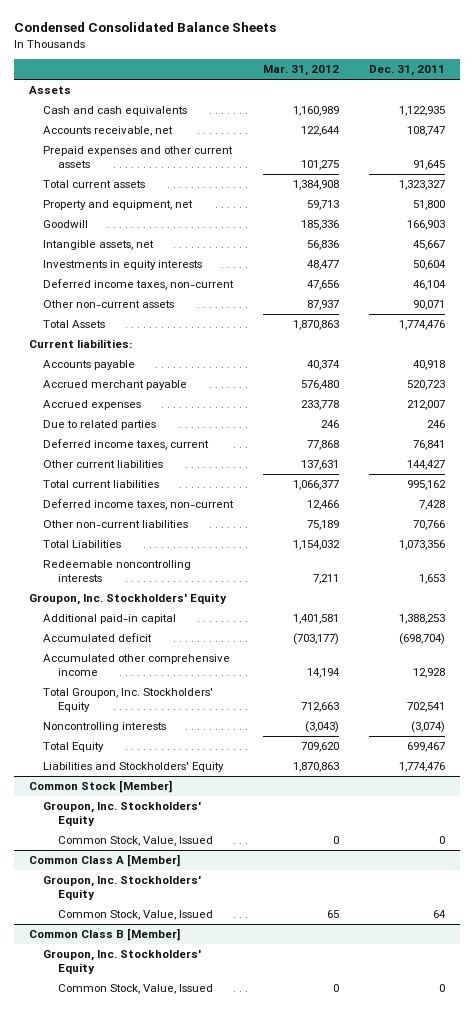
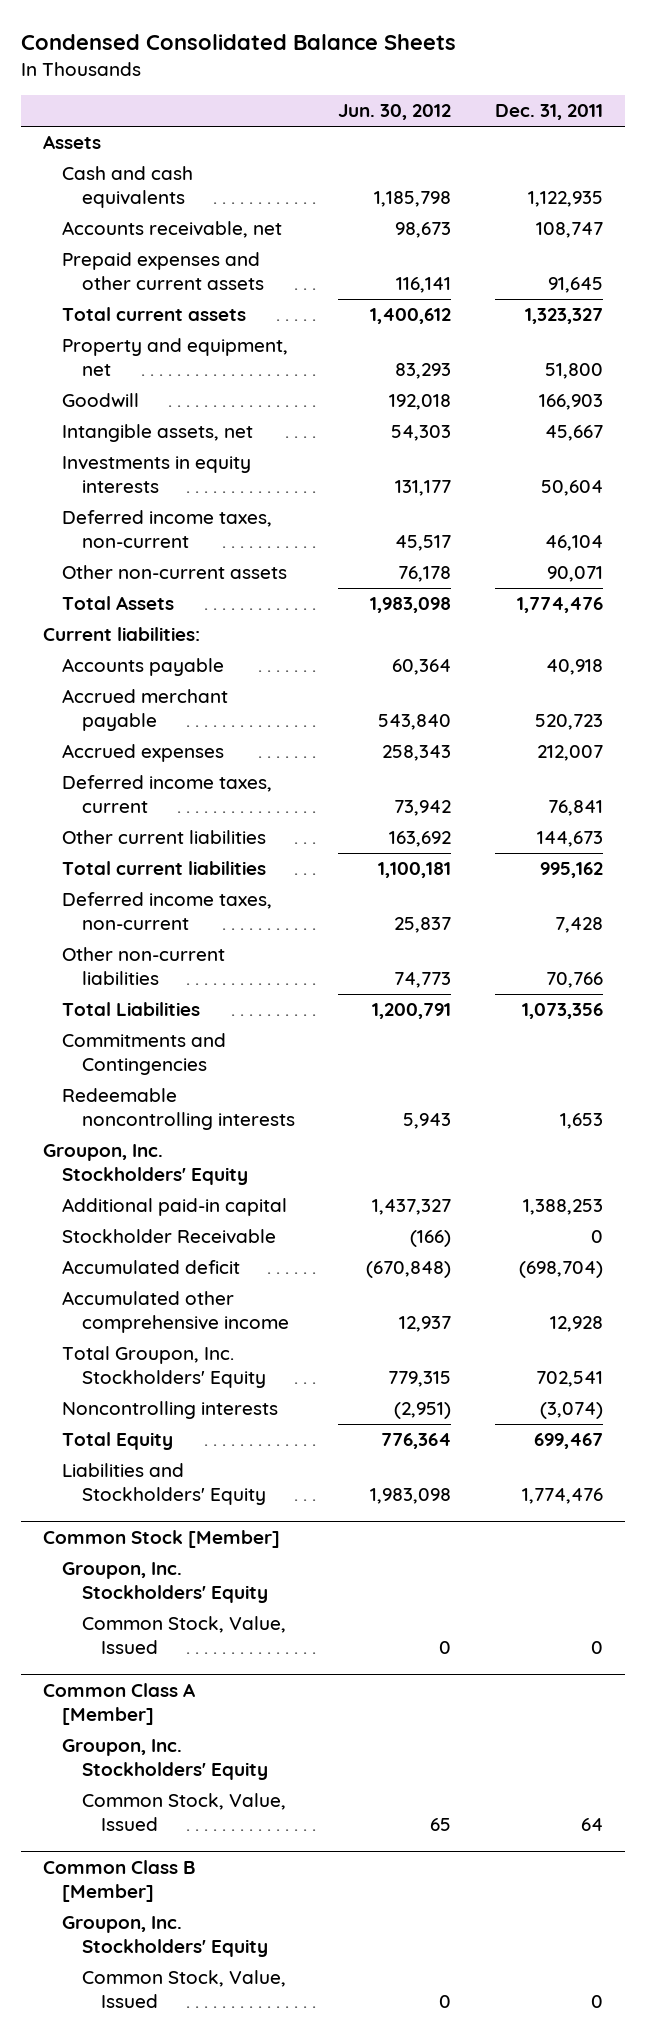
[263,65,340,77] Mar. 31, 2012 -> none
none -> [338,104,452,121] Jun. 30, 2012
[43,420,157,431] Due to related parties -> none
[407,460,446,471] 144,427 -> [537,831,604,848] 144,673
none -> [62,1033,227,1075] Commitments and Contingencies
none -> [62,1229,277,1245] Stockholder Receivable

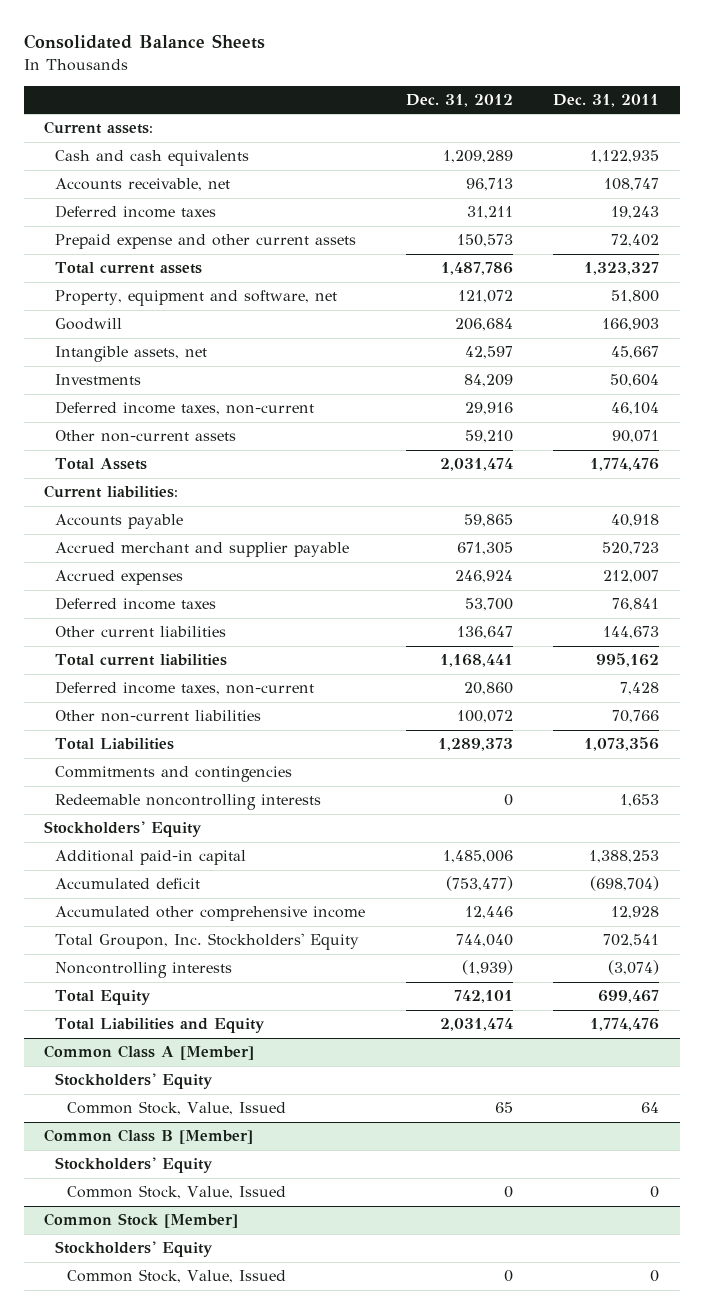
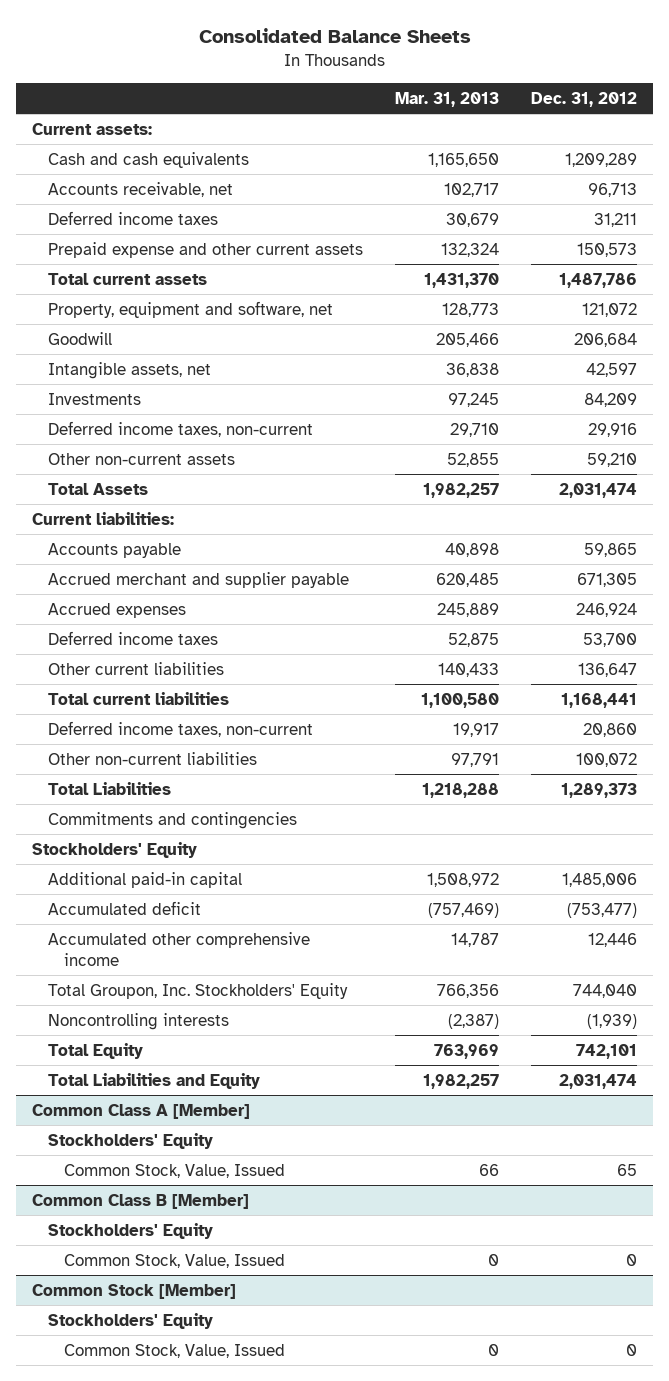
[553,93,660,107] Dec. 31, 2011 -> none
none -> [395,91,500,107] Mar. 31, 2013
[55,794,322,811] Redeemable noncontrolling interests -> none

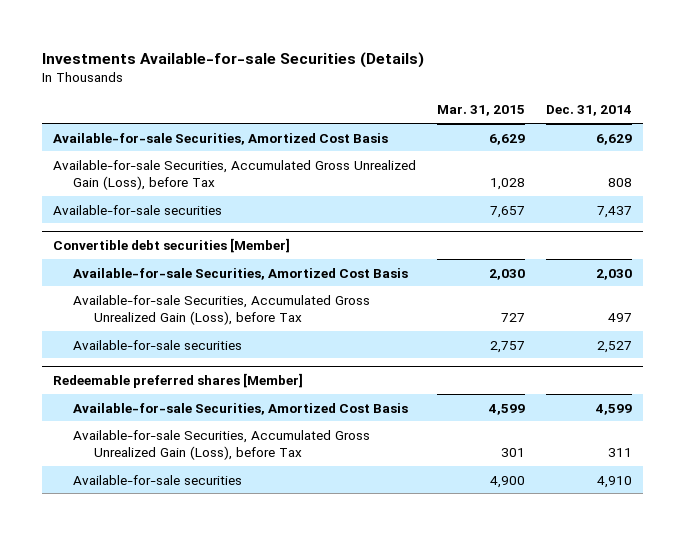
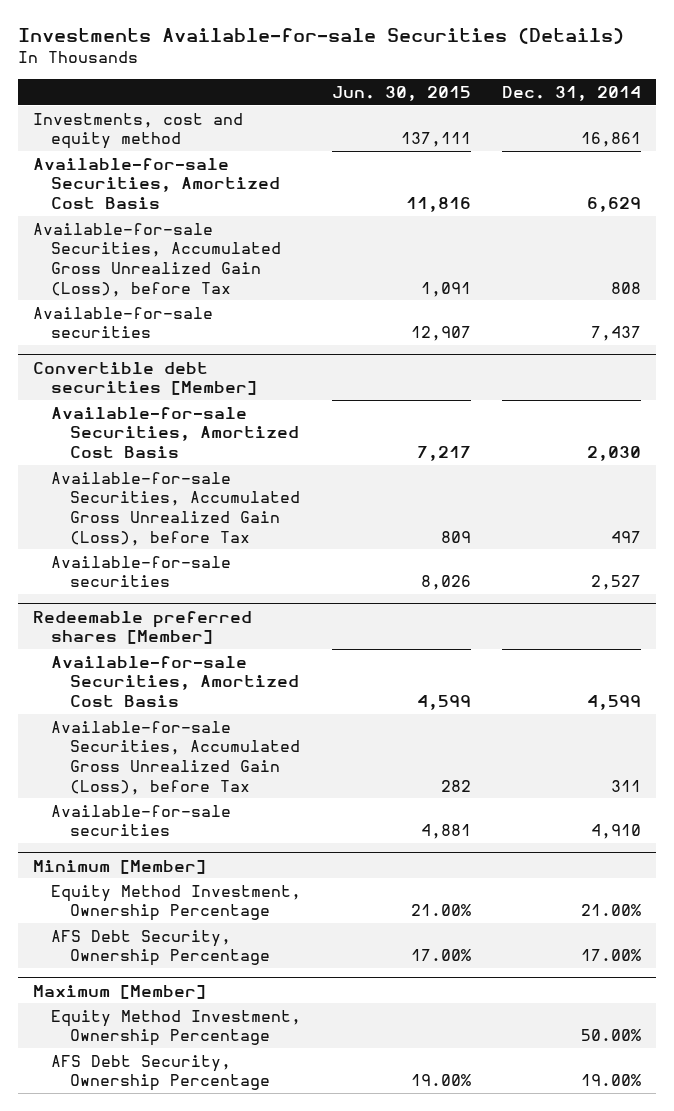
[437,105,526,117] Mar. 31, 2015 -> none
none -> [332,86,472,102] Jun. 30, 2015
none -> [32,112,243,150] Investments, cost and equity method
none -> [32,859,206,874] Minimum [Member]
none -> [51,884,302,922] Equity Method Investment, Ownership Percentage
none -> [51,929,270,967] AFS Debt Security, Ownership Percentage
none -> [32,984,206,999] Maximum [Member]
none -> [51,1009,302,1047] Equity Method Investment, Ownership Percentage
none -> [51,1054,270,1092] AFS Debt Security, Ownership Percentage

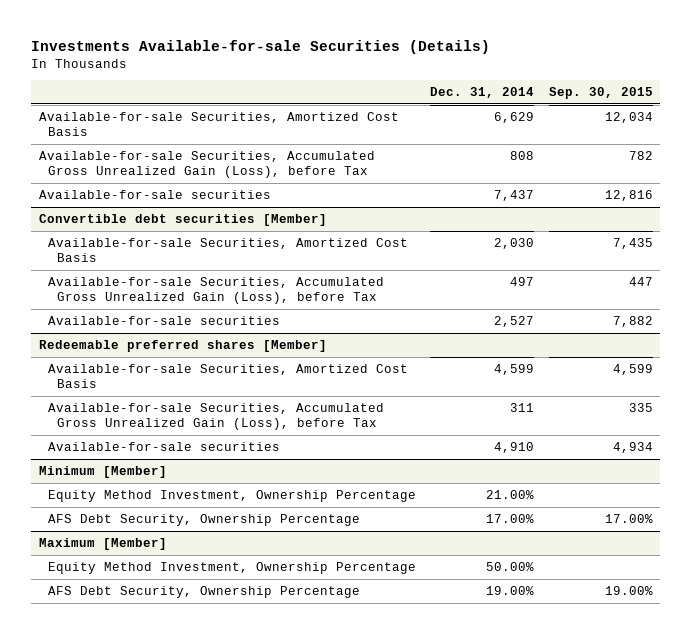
[332,86,472,102] Jun. 30, 2015 -> none
none -> [548,87,653,100] Sep. 30, 2015
[32,112,243,150] Investments, cost and equity method -> none

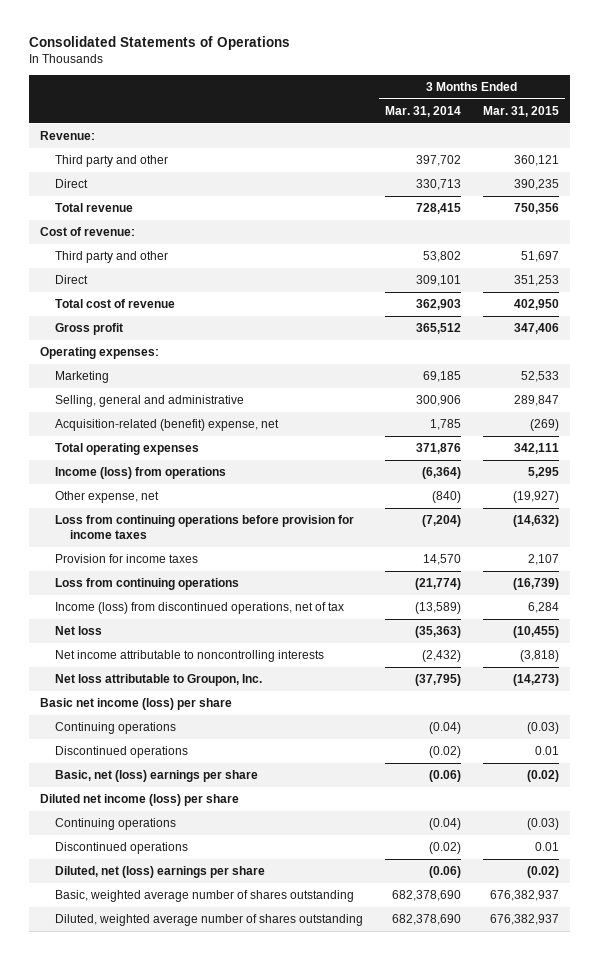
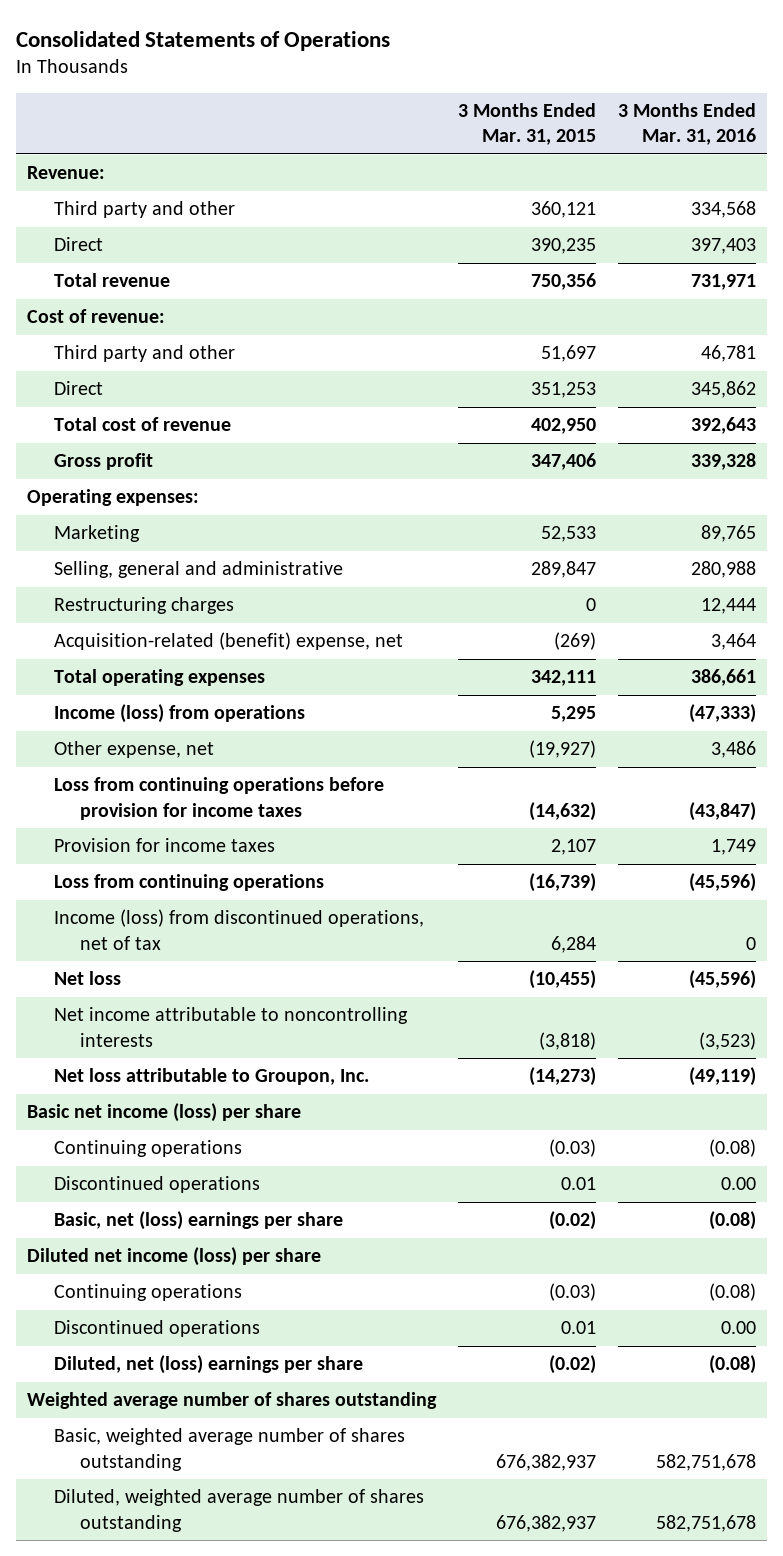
[384,105,461,117] Mar. 31, 2014 -> none
none -> [617,103,756,146] 3 Months Ended Mar. 31, 2016
none -> [53,597,234,615] Restructuring charges
none -> [26,1392,437,1410] Weighted average number of shares outstanding

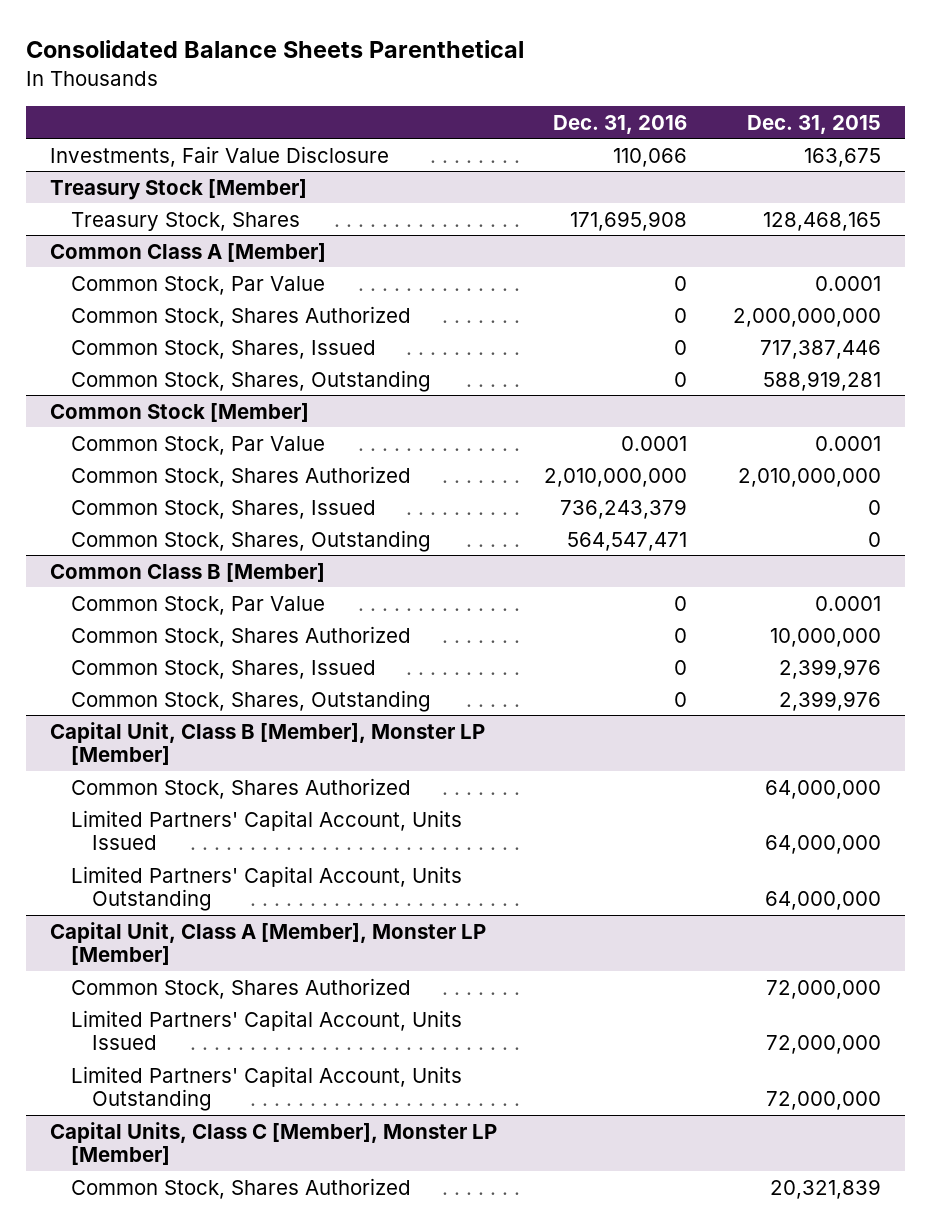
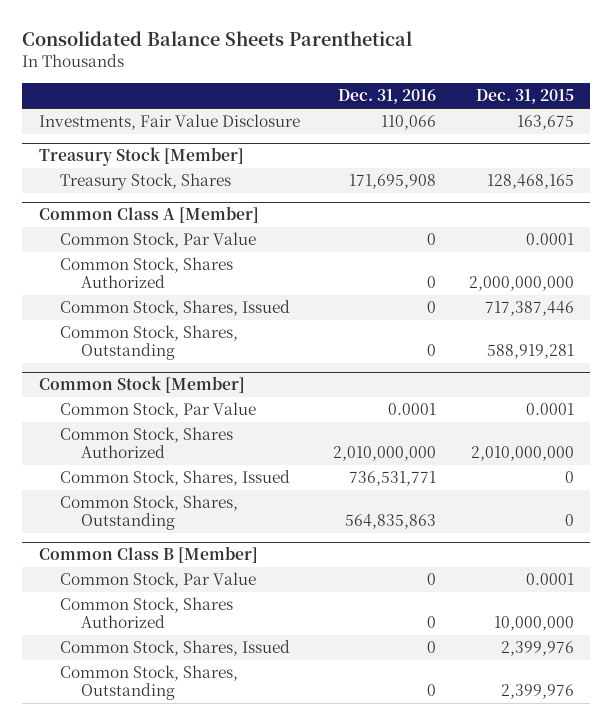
[559,498,687,519] 736,243,379 -> [348,471,436,487] 736,531,771
[566,531,687,551] 564,547,471 -> [344,514,436,530] 564,835,863
[49,721,485,766] Capital Unit, Class B [Member], Monster LP [Member] -> none
[70,777,411,799] Common Stock, Shares Authorized -> none
[70,809,462,851] Limited Partners' Capital Account, Units Issued -> none
[70,865,462,912] Limited Partners' Capital Account, Units Outstanding -> none
[49,921,486,966] Capital Unit, Class A [Member], Monster LP [Member] -> none
[70,977,411,999] Common Stock, Shares Authorized -> none
[70,1009,462,1051] Limited Partners' Capital Account, Units Issued -> none
[70,1065,462,1112] Limited Partners' Capital Account, Units Outstanding -> none
[49,1121,497,1166] Capital Units, Class C [Member], Monster LP [Member] -> none
[70,1177,411,1199] Common Stock, Shares Authorized -> none

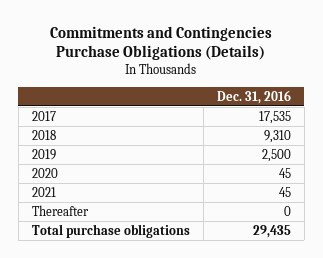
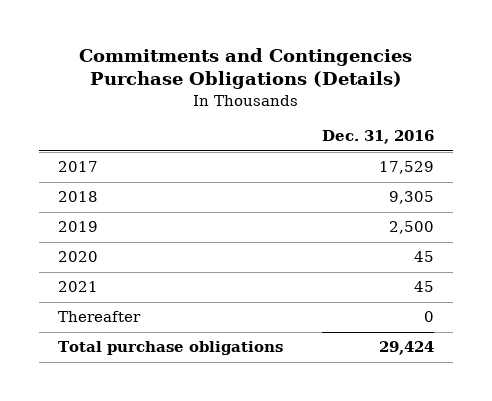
[258,110,291,124] 17,535 -> [378,161,434,175] 17,529
[263,129,291,143] 9,310 -> [388,191,434,205] 9,305
[252,224,291,238] 29,435 -> [378,341,434,356] 29,424

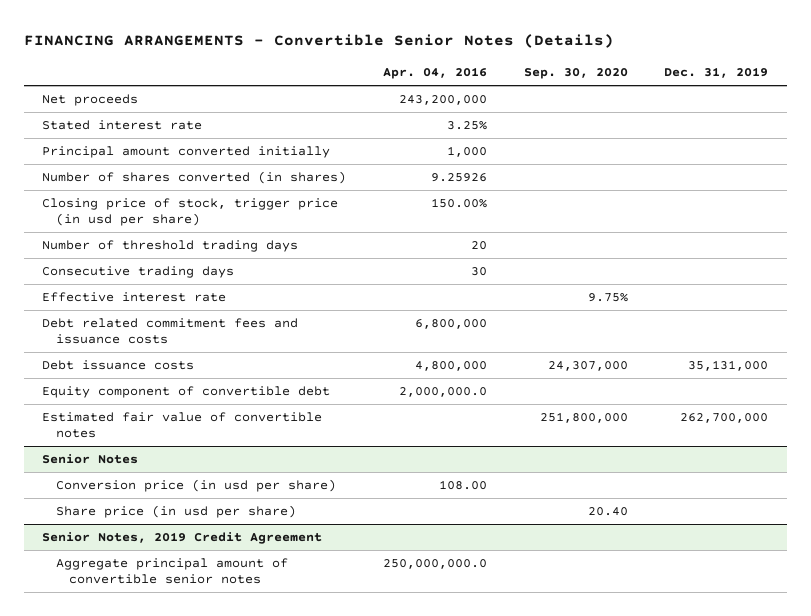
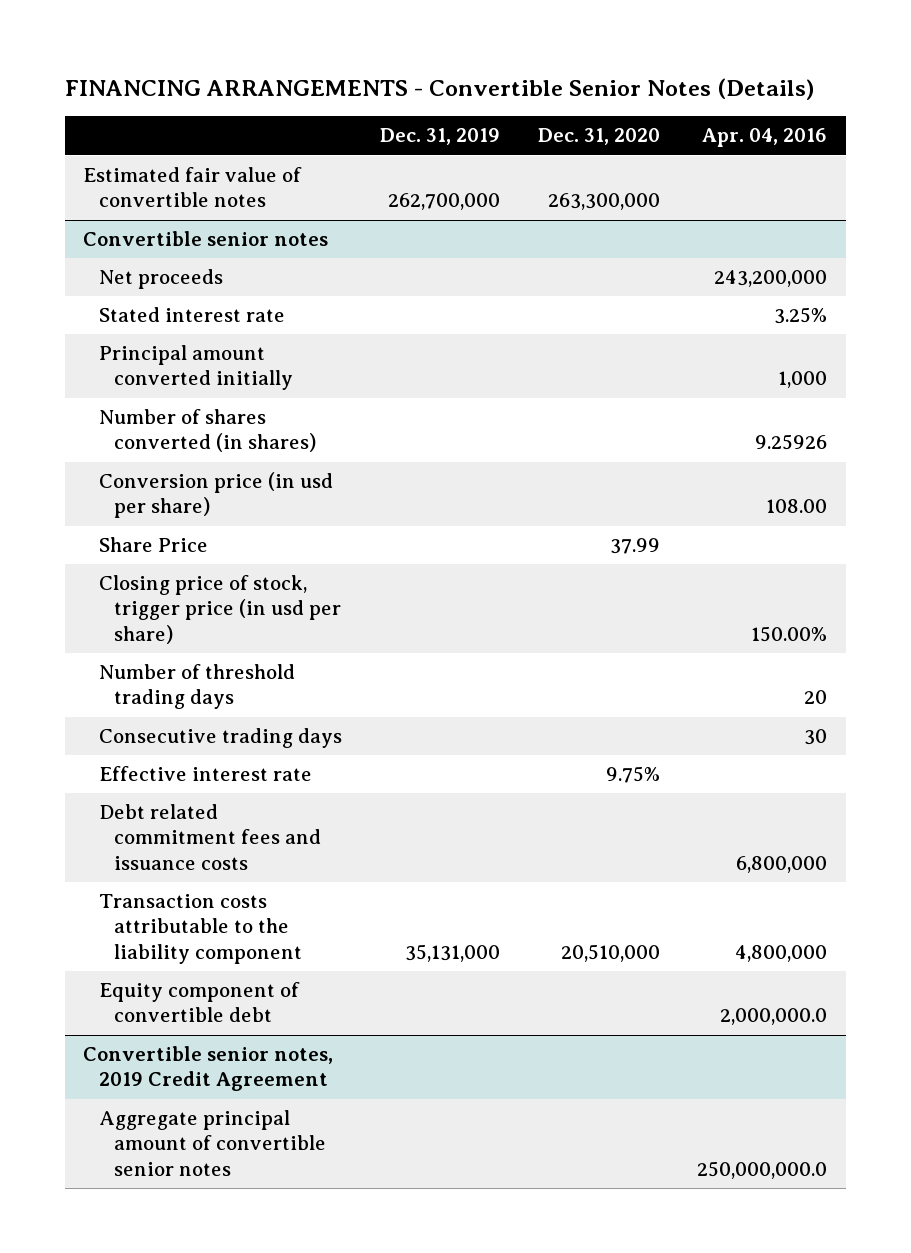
[523,68,628,80] Sep. 30, 2020 -> none
none -> [537,128,660,146] Dec. 31, 2020
[42,412,323,439] Estimated fair value of convertible notes -> [83,167,303,208] Estimated fair value of convertible notes
none -> [83,231,329,247] Convertible senior notes
none -> [98,472,333,519] Conversion price (in usd per share)
none -> [98,537,208,553] Share Price
[42,360,195,371] Debt issuance costs -> [98,894,302,964] Transaction costs attributable to the liability component
[42,454,139,465] Senior Notes -> none
[55,479,336,493] Conversion price (in usd per share) -> none
[55,505,296,519] Share price (in usd per share) -> none
[42,532,323,545] Senior Notes, 2019 Credit Agreement -> [83,1046,334,1092] Convertible senior notes, 2019 Credit Agreement

